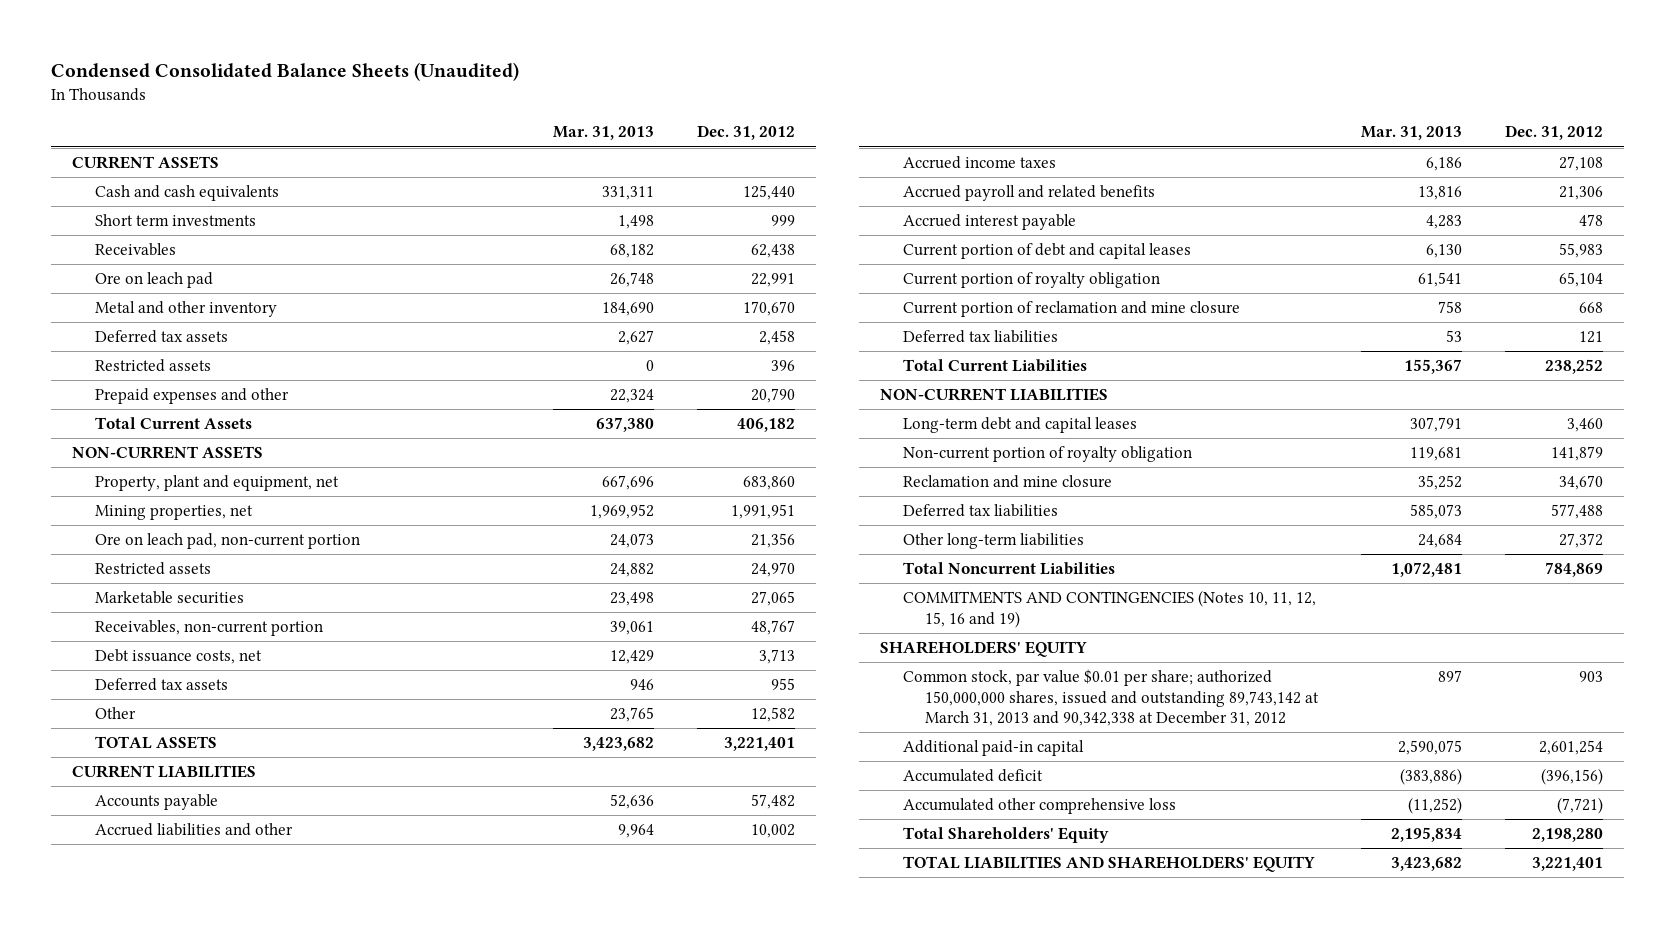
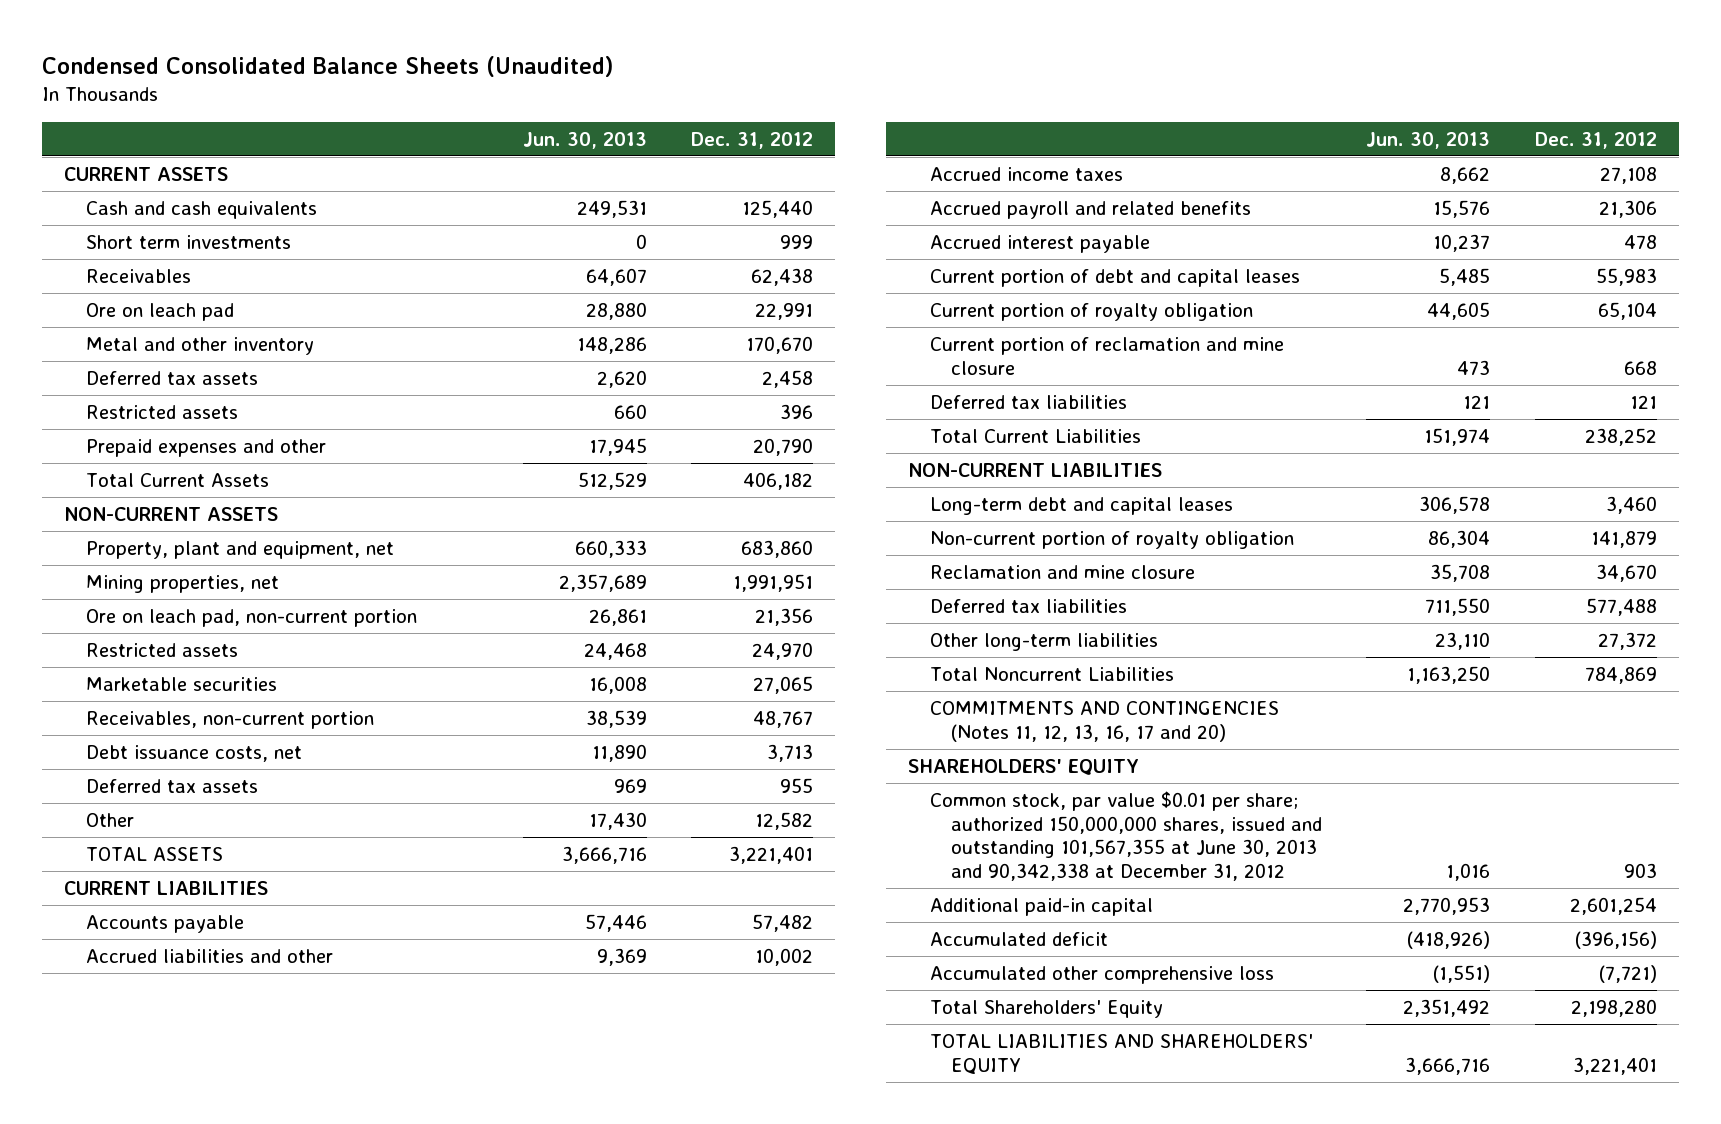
[553,126,655,141] Mar. 31, 2013 -> none
none -> [522,131,647,149] Jun. 30, 2013
[902,590,1316,628] COMMITMENTS AND CONTINGENCIES (Notes 10, 11, 12, 15, 16 and 19) -> [929,700,1279,742] COMMITMENTS AND CONTINGENCIES (Notes 11, 12, 13, 16, 17 and 20)
[902,669,1320,726] Common stock, par value $0.01 per share; authorized 150,000,000 shares, issued and outstanding 89,743,142 at March 31, 2013 and 90,342,338 at December 31, 2012 -> [929,790,1323,882] Common stock, par value $0.01 per share; authorized 150,000,000 shares, issued and outstanding 101,567,355 at June 30, 2013 and 90,342,338 at December 31, 2012

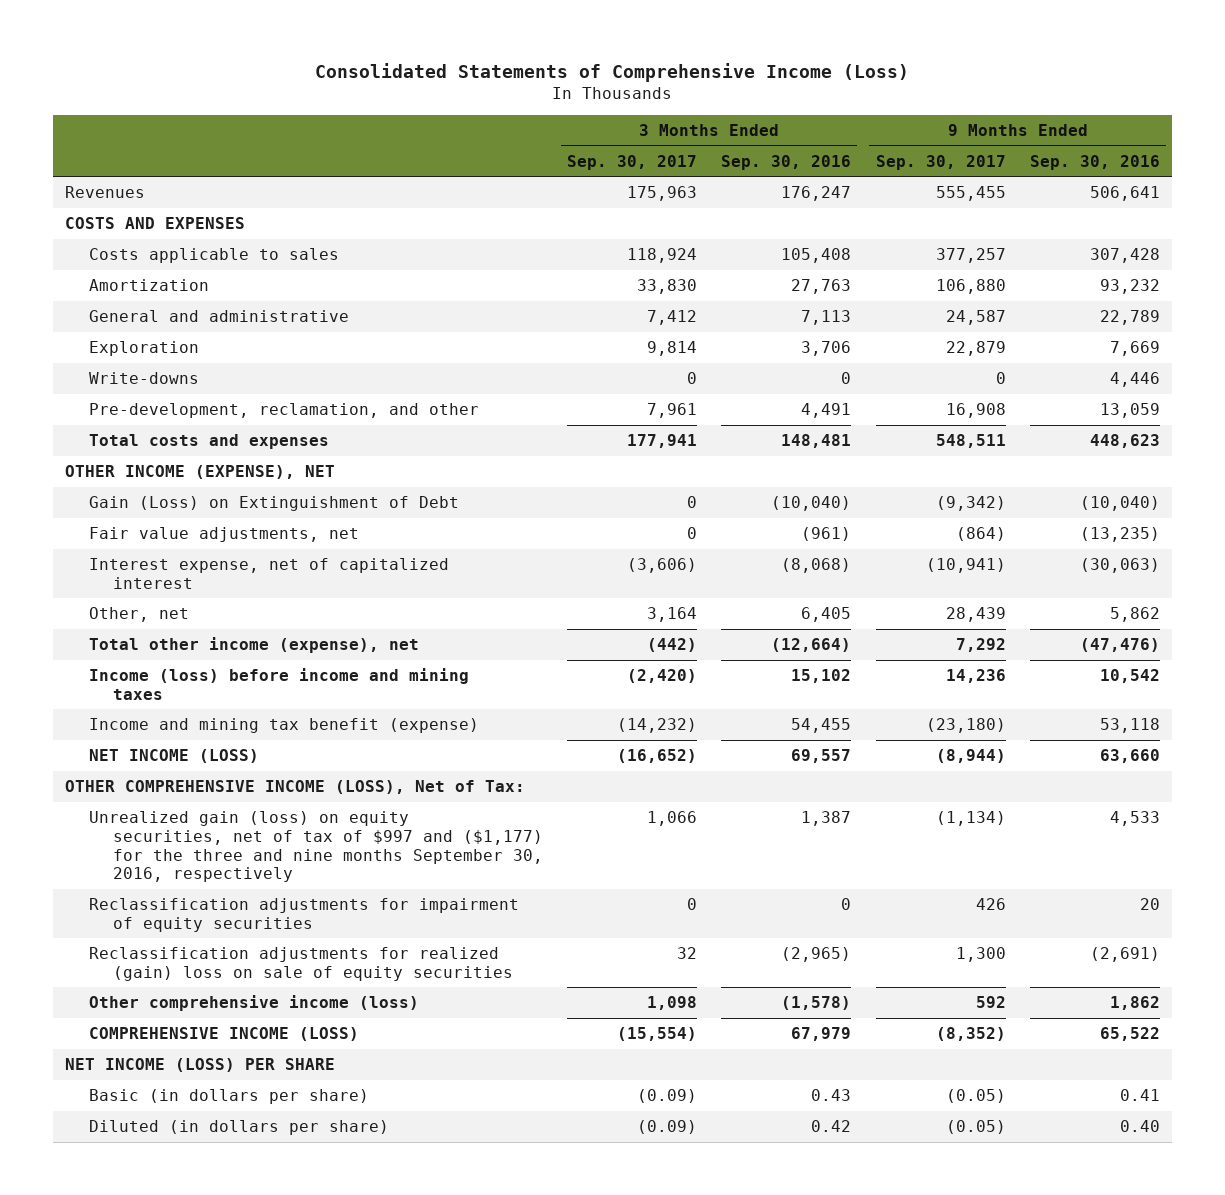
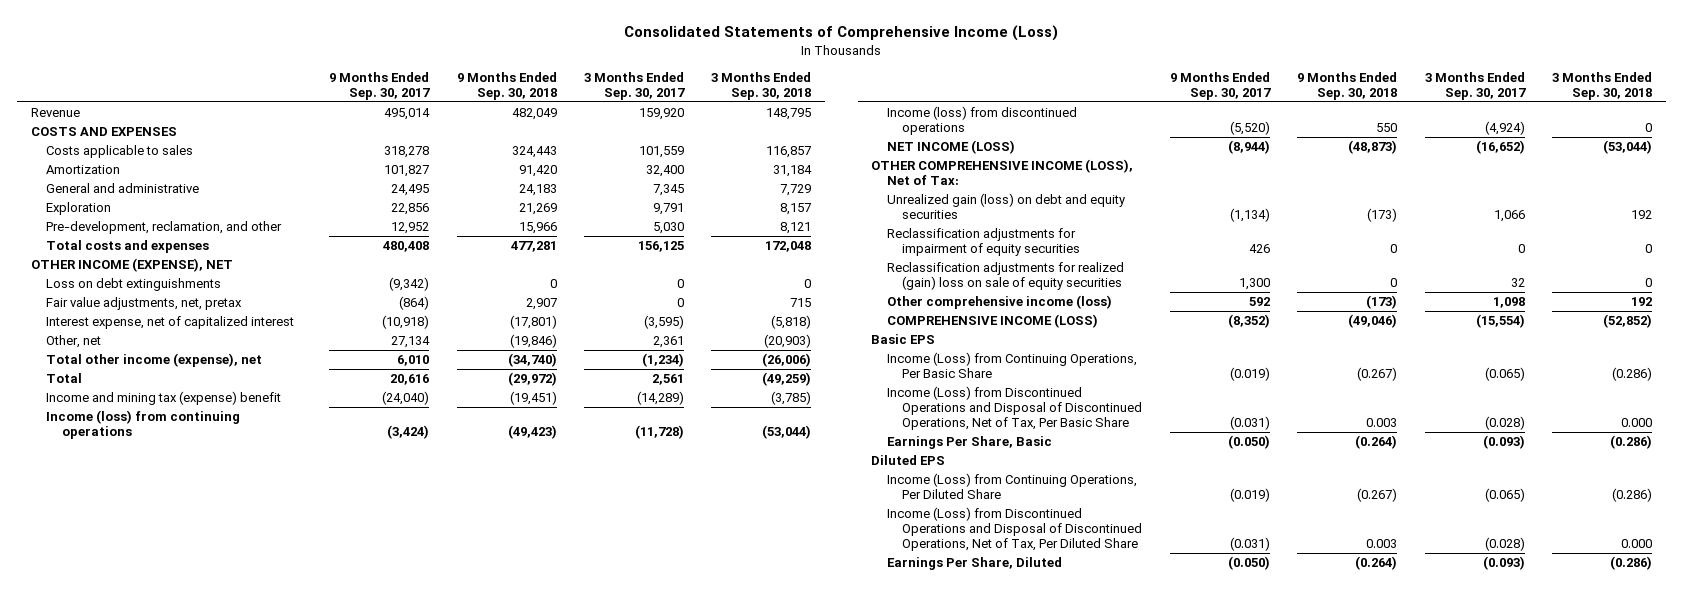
[721,154,852,170] Sep. 30, 2016 -> none
[1029,154,1160,170] Sep. 30, 2016 -> none
none -> [456,71,557,100] 9 Months Ended Sep. 30, 2018
none -> [711,71,812,100] 3 Months Ended Sep. 30, 2018
[65,186,146,199] Revenues -> none
none -> [30,108,80,118] Revenue
[88,372,199,385] Write-downs -> none
[627,248,698,264] 118,924 -> [639,146,685,159] 101,559
[935,248,1006,264] 377,257 -> [384,146,430,159] 318,278
[637,279,698,295] 33,830 -> [646,165,685,178] 32,400
[935,279,1006,295] 106,880 -> [384,165,430,178] 101,827
[647,310,698,326] 7,412 -> [653,184,685,197] 7,345
[945,310,1006,326] 24,587 -> [391,184,430,197] 24,495
[647,341,698,357] 9,814 -> [653,203,685,216] 9,791
[945,341,1006,357] 22,879 -> [391,203,430,216] 22,856
[647,403,698,419] 7,961 -> [653,222,685,235] 5,030
[945,403,1006,419] 16,908 -> [391,222,430,235] 12,952
[627,434,698,449] 177,941 -> [638,241,685,253] 156,125
[935,434,1006,449] 548,511 -> [383,241,430,253] 480,408
[88,668,469,700] Income (loss) before income and mining taxes -> none
[88,496,459,512] Gain (Loss) on Extinguishment of Debt -> [46,278,222,292] Loss on debt extinguishments
[88,527,359,543] Fair value adjustments, net -> [46,297,243,311] Fair value adjustments, net, pretax
[627,558,698,574] (3,606) -> [644,315,685,330] (3,595)
[925,558,1006,574] (10,941) -> [382,315,430,330] (10,918)
[647,607,698,623] 3,164 -> [653,336,685,349] 2,361
[945,607,1006,623] 28,439 -> [391,336,431,349] 27,134
[647,638,698,653] (442) -> [642,353,685,368] (1,234)
[955,638,1006,653] 7,292 -> [397,355,430,367] 6,010
none -> [46,373,83,384] Total
[88,718,479,734] Income and mining tax benefit (expense) -> [46,391,282,406] Income and mining tax (expense) benefit
[617,718,698,734] (14,232) -> [637,391,685,406] (14,289)
[925,718,1006,734] (23,180) -> [382,391,430,406] (24,040)
none -> [46,410,241,440] Income (loss) from continuing operations
none -> [886,106,1077,136] Income (loss) from discontinued operations
[88,811,543,883] Unrealized gain (loss) on equity securities, net of tax of $997 and ($1,177) for the three and nine months September 30, 2016, respectively -> [886,193,1125,220] Unrealized gain (loss) on debt and equity securities
[65,1058,336,1073] NET INCOME (LOSS) PER SHARE -> none
none -> [871,334,936,345] Basic EPS
none -> [886,352,1137,379] Income (Loss) from Continuing Operations, Per Basic Share
none -> [886,386,1143,431] Income (Loss) from Discontinued Operations and Disposal of Discontinued Operations, Net of Tax, Per Basic Share
[88,1089,369,1105] Basic (in dollars per share) -> [886,436,1052,450] Earnings Per Share, Basic
[637,1089,698,1104] (0.09) -> [1482,435,1525,450] (0.093)
[945,1089,1006,1104] (0.05) -> [1227,435,1270,450] (0.050)
none -> [871,455,946,466] Diluted EPS
none -> [886,473,1137,500] Income (Loss) from Continuing Operations, Per Diluted Share
none -> [886,507,1143,552] Income (Loss) from Discontinued Operations and Disposal of Discontinued Operations, Net of Tax, Per Diluted Share
[88,1120,389,1136] Diluted (in dollars per share) -> [886,557,1062,571] Earnings Per Share, Diluted
[637,1120,698,1135] (0.09) -> [1482,556,1525,571] (0.093)
[945,1120,1006,1135] (0.05) -> [1227,556,1270,571] (0.050)

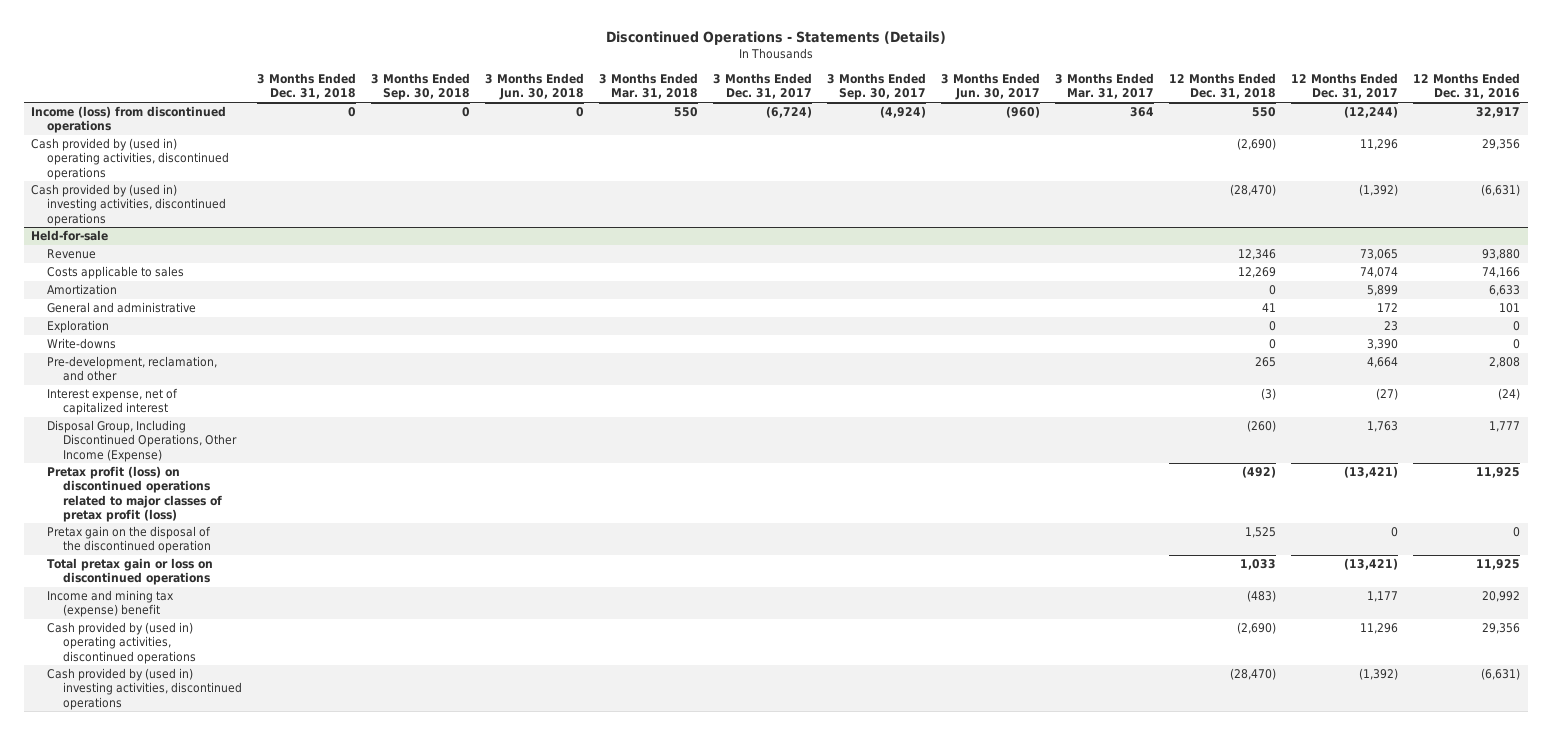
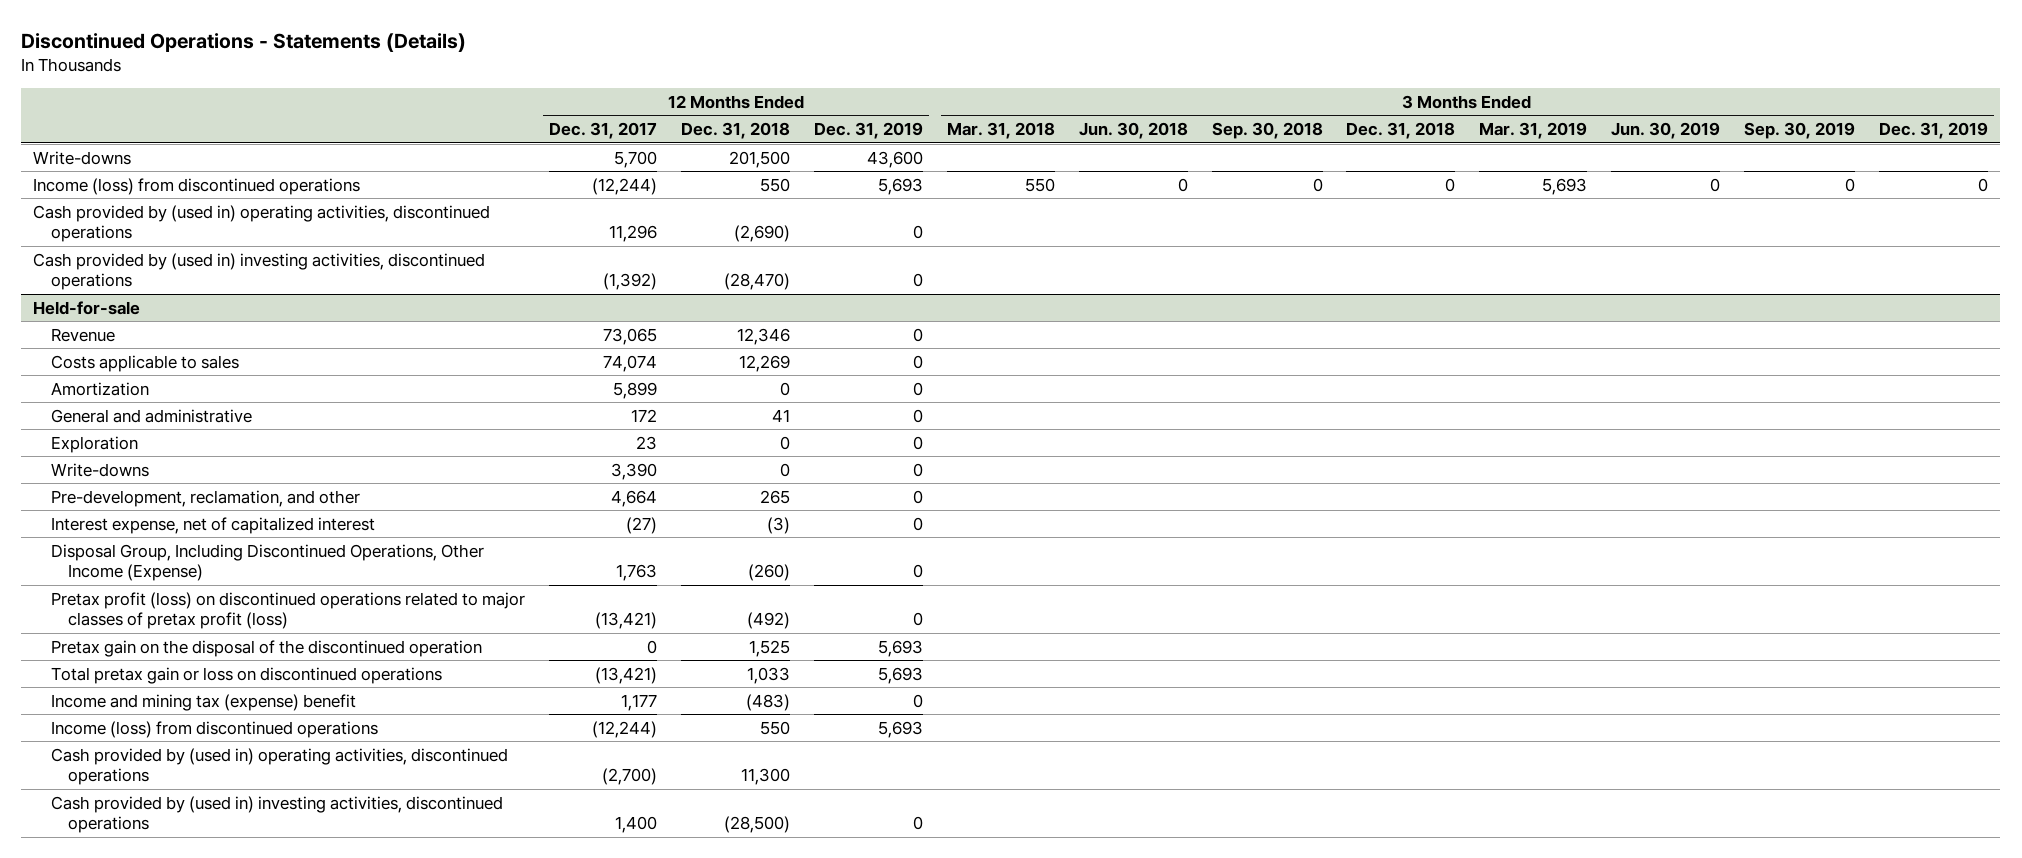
[713,73,813,100] 3 Months Ended Dec. 31, 2017 -> none
[827,73,927,101] 3 Months Ended Sep. 30, 2017 -> none
[941,73,1041,101] 3 Months Ended Jun. 30, 2017 -> none
[1055,73,1155,100] 3 Months Ended Mar. 31, 2017 -> none
[1413,73,1521,100] 12 Months Ended Dec. 31, 2016 -> none
none -> [813,122,923,140] Dec. 31, 2019
none -> [1479,122,1588,140] Mar. 31, 2019
none -> [1611,122,1721,140] Jun. 30, 2019
none -> [1744,122,1856,140] Sep. 30, 2019
none -> [1879,122,1989,140] Dec. 31, 2019
none -> [33,150,132,165] Write-downs
none -> [50,720,378,738] Income (loss) from discontinued operations
[1237,622,1277,635] (2,690) -> [740,768,790,786] 11,300
[1360,623,1399,635] 11,296 -> [601,768,657,786] (2,700)
[1230,668,1277,681] (28,470) -> [723,816,790,834] (28,500)
[1359,668,1399,681] (1,392) -> [614,816,657,834] 1,400

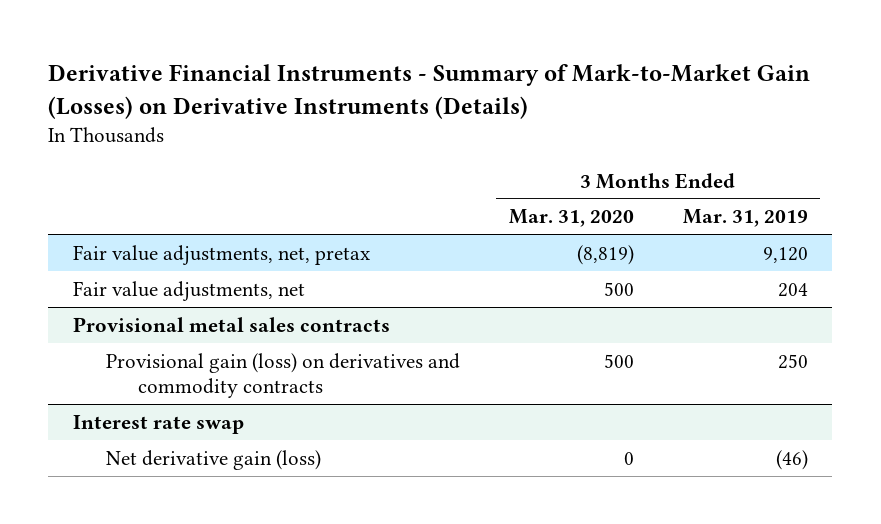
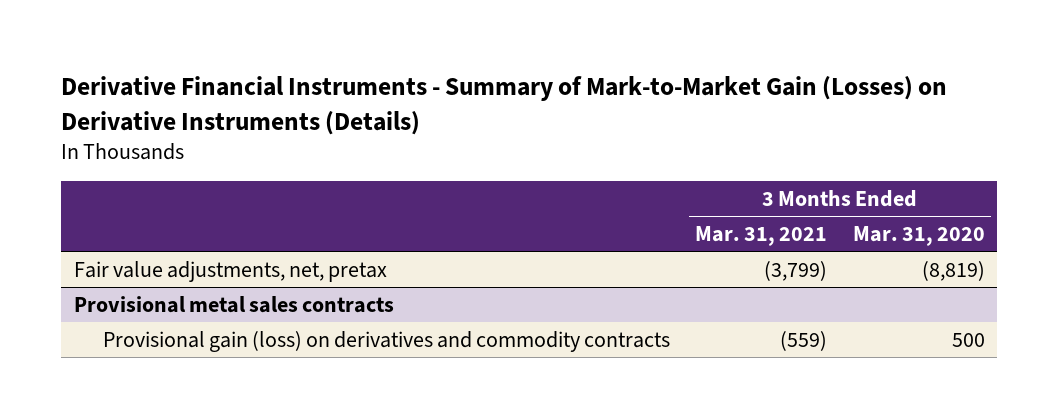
[682,209,808,228] Mar. 31, 2019 -> none
none -> [695,226,828,247] Mar. 31, 2021
[73,280,306,301] Fair value adjustments, net -> none
[73,414,245,434] Interest rate swap -> none
[105,449,321,470] Net derivative gain (loss) -> none

